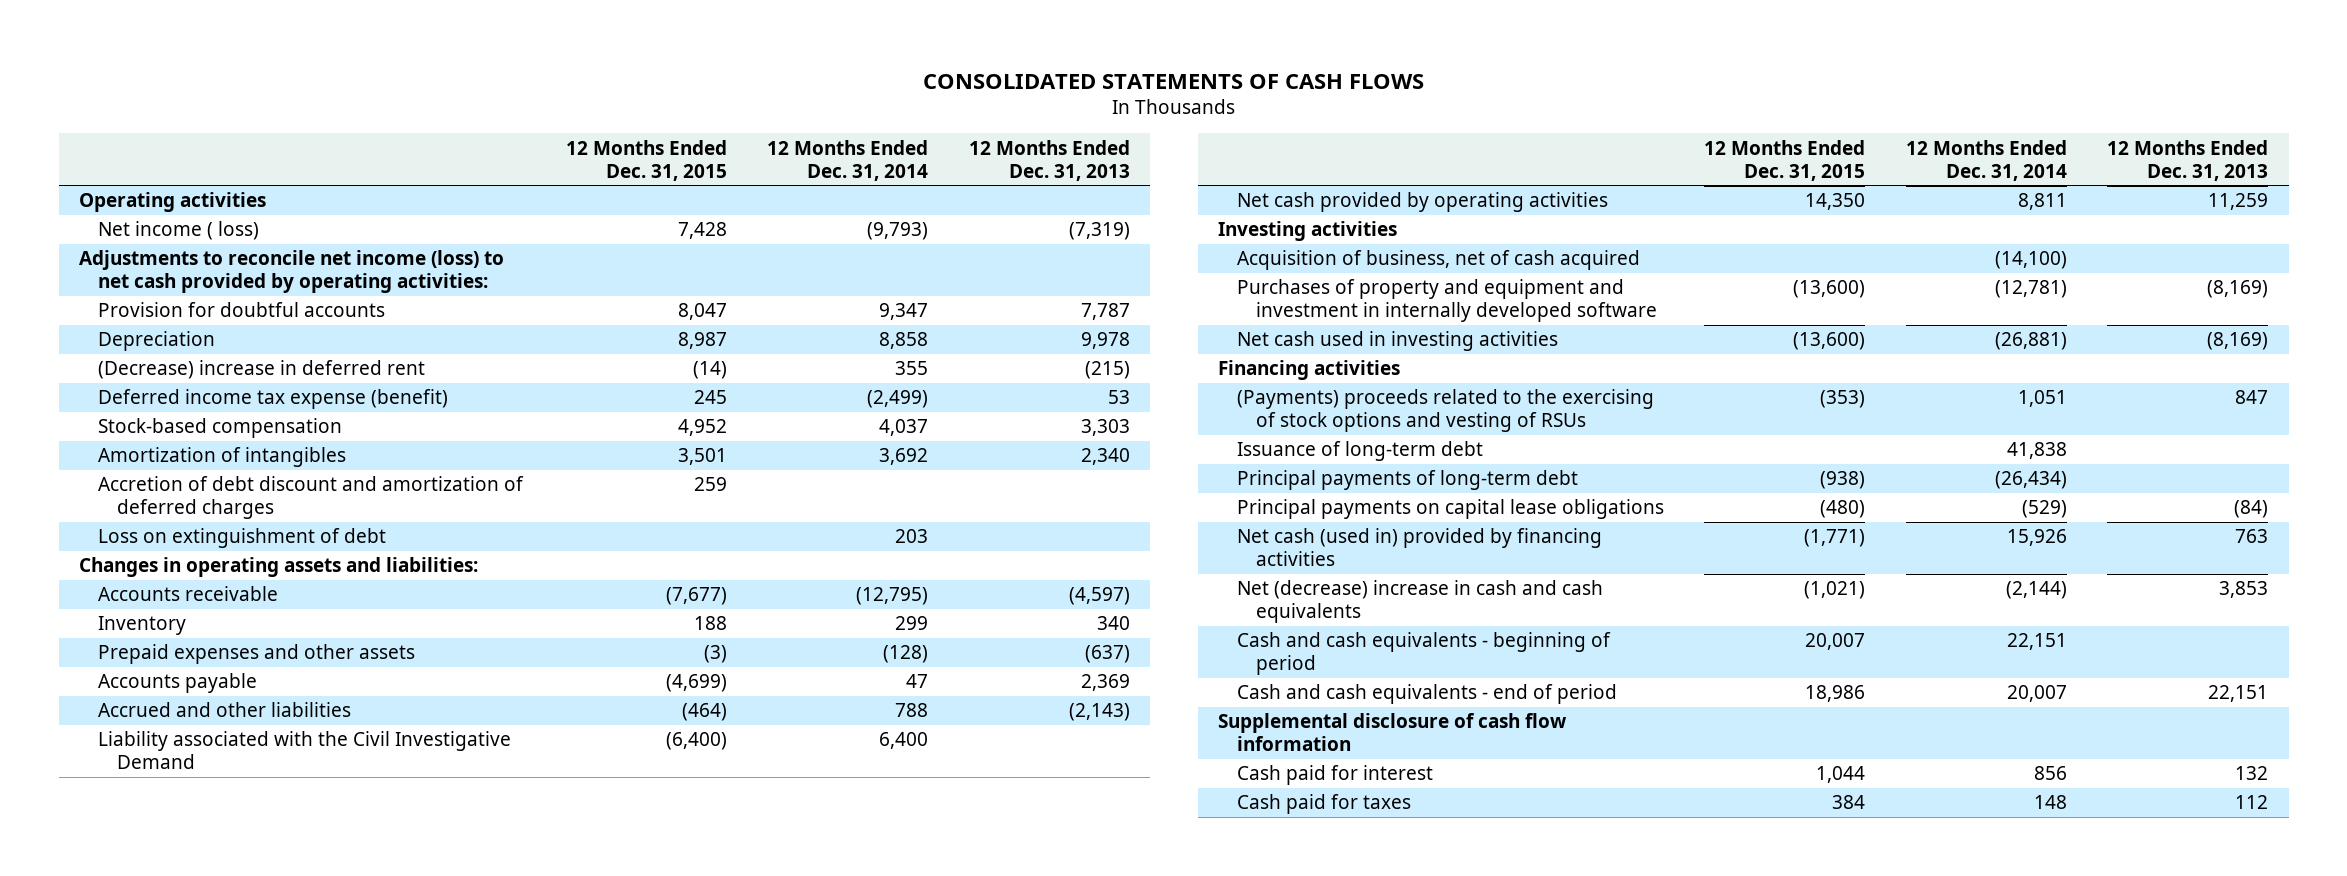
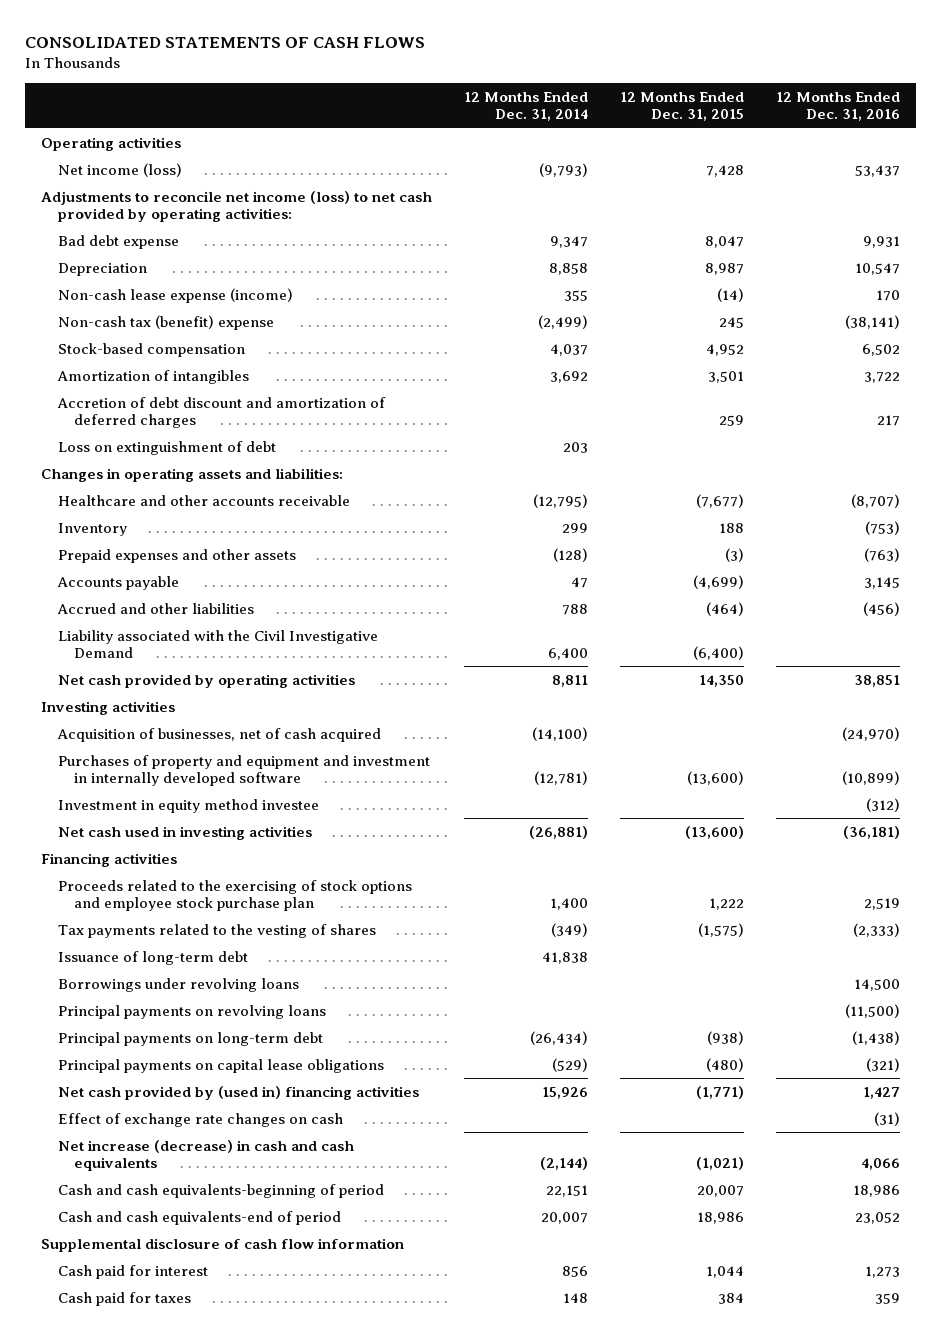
[968,139,1130,181] 12 Months Ended Dec. 31, 2013 -> none
none -> [775,91,900,122] 12 Months Ended Dec. 31, 2016
[98,221,260,241] Net income ( loss) -> [57,162,182,177] Net income (loss)
[98,302,386,318] Provision for doubtful accounts -> [57,234,179,249] Bad debt expense
[98,360,426,380] (Decrease) increase in deferred rent -> [57,287,293,303] Non-cash lease expense (income)
[98,389,449,410] Deferred income tax expense (benefit) -> [57,314,274,330] Non-cash tax (benefit) expense
[98,586,279,602] Accounts receivable -> [57,494,350,506] Healthcare and other accounts receivable
[1236,250,1640,271] Acquisition of business, net of cash acquired -> [56,727,381,742] Acquisition of businesses, net of cash acquired
none -> [57,798,319,813] Investment in equity method investee
[1236,389,1654,433] (Payments) proceeds related to the exercising of stock options and vesting of RSUs -> [57,879,412,912] Proceeds related to the exercising of stock options and employee stock purchase plan
[1820,390,1866,409] (353) -> [708,898,744,911] 1,222
[2017,390,2067,408] 1,051 -> [549,898,588,911] 1,400
none -> [57,923,376,938] Tax payments related to the vesting of shares
none -> [57,977,299,992] Borrowings under revolving loans
none -> [57,1004,326,1019] Principal payments on revolving loans
[1236,470,1578,491] Principal payments of long-term debt -> [57,1031,323,1046] Principal payments on long-term debt
[1236,528,1602,567] Net cash (used in) provided by financing activities -> [57,1085,419,1100] Net cash provided by (used in) financing activities
none -> [57,1112,343,1127] Effect of exchange rate changes on cash
[1236,580,1603,624] Net (decrease) increase in cash and cash equivalents -> [57,1139,354,1172] Net increase (decrease) in cash and cash equivalents
[1236,632,1611,676] Cash and cash equivalents - beginning of period -> [57,1183,384,1198] Cash and cash equivalents-beginning of period
[1236,684,1617,705] Cash and cash equivalents - end of period -> [57,1210,341,1225] Cash and cash equivalents-end of period

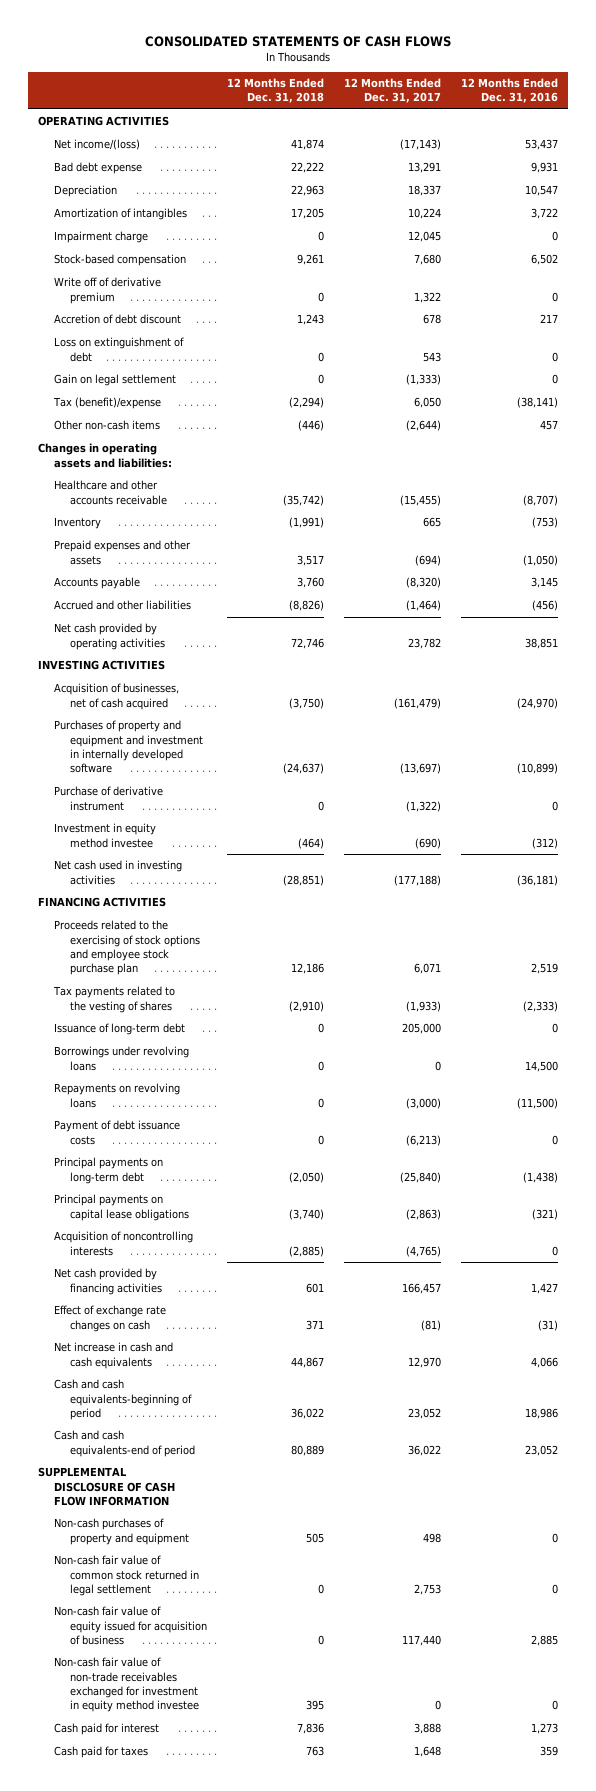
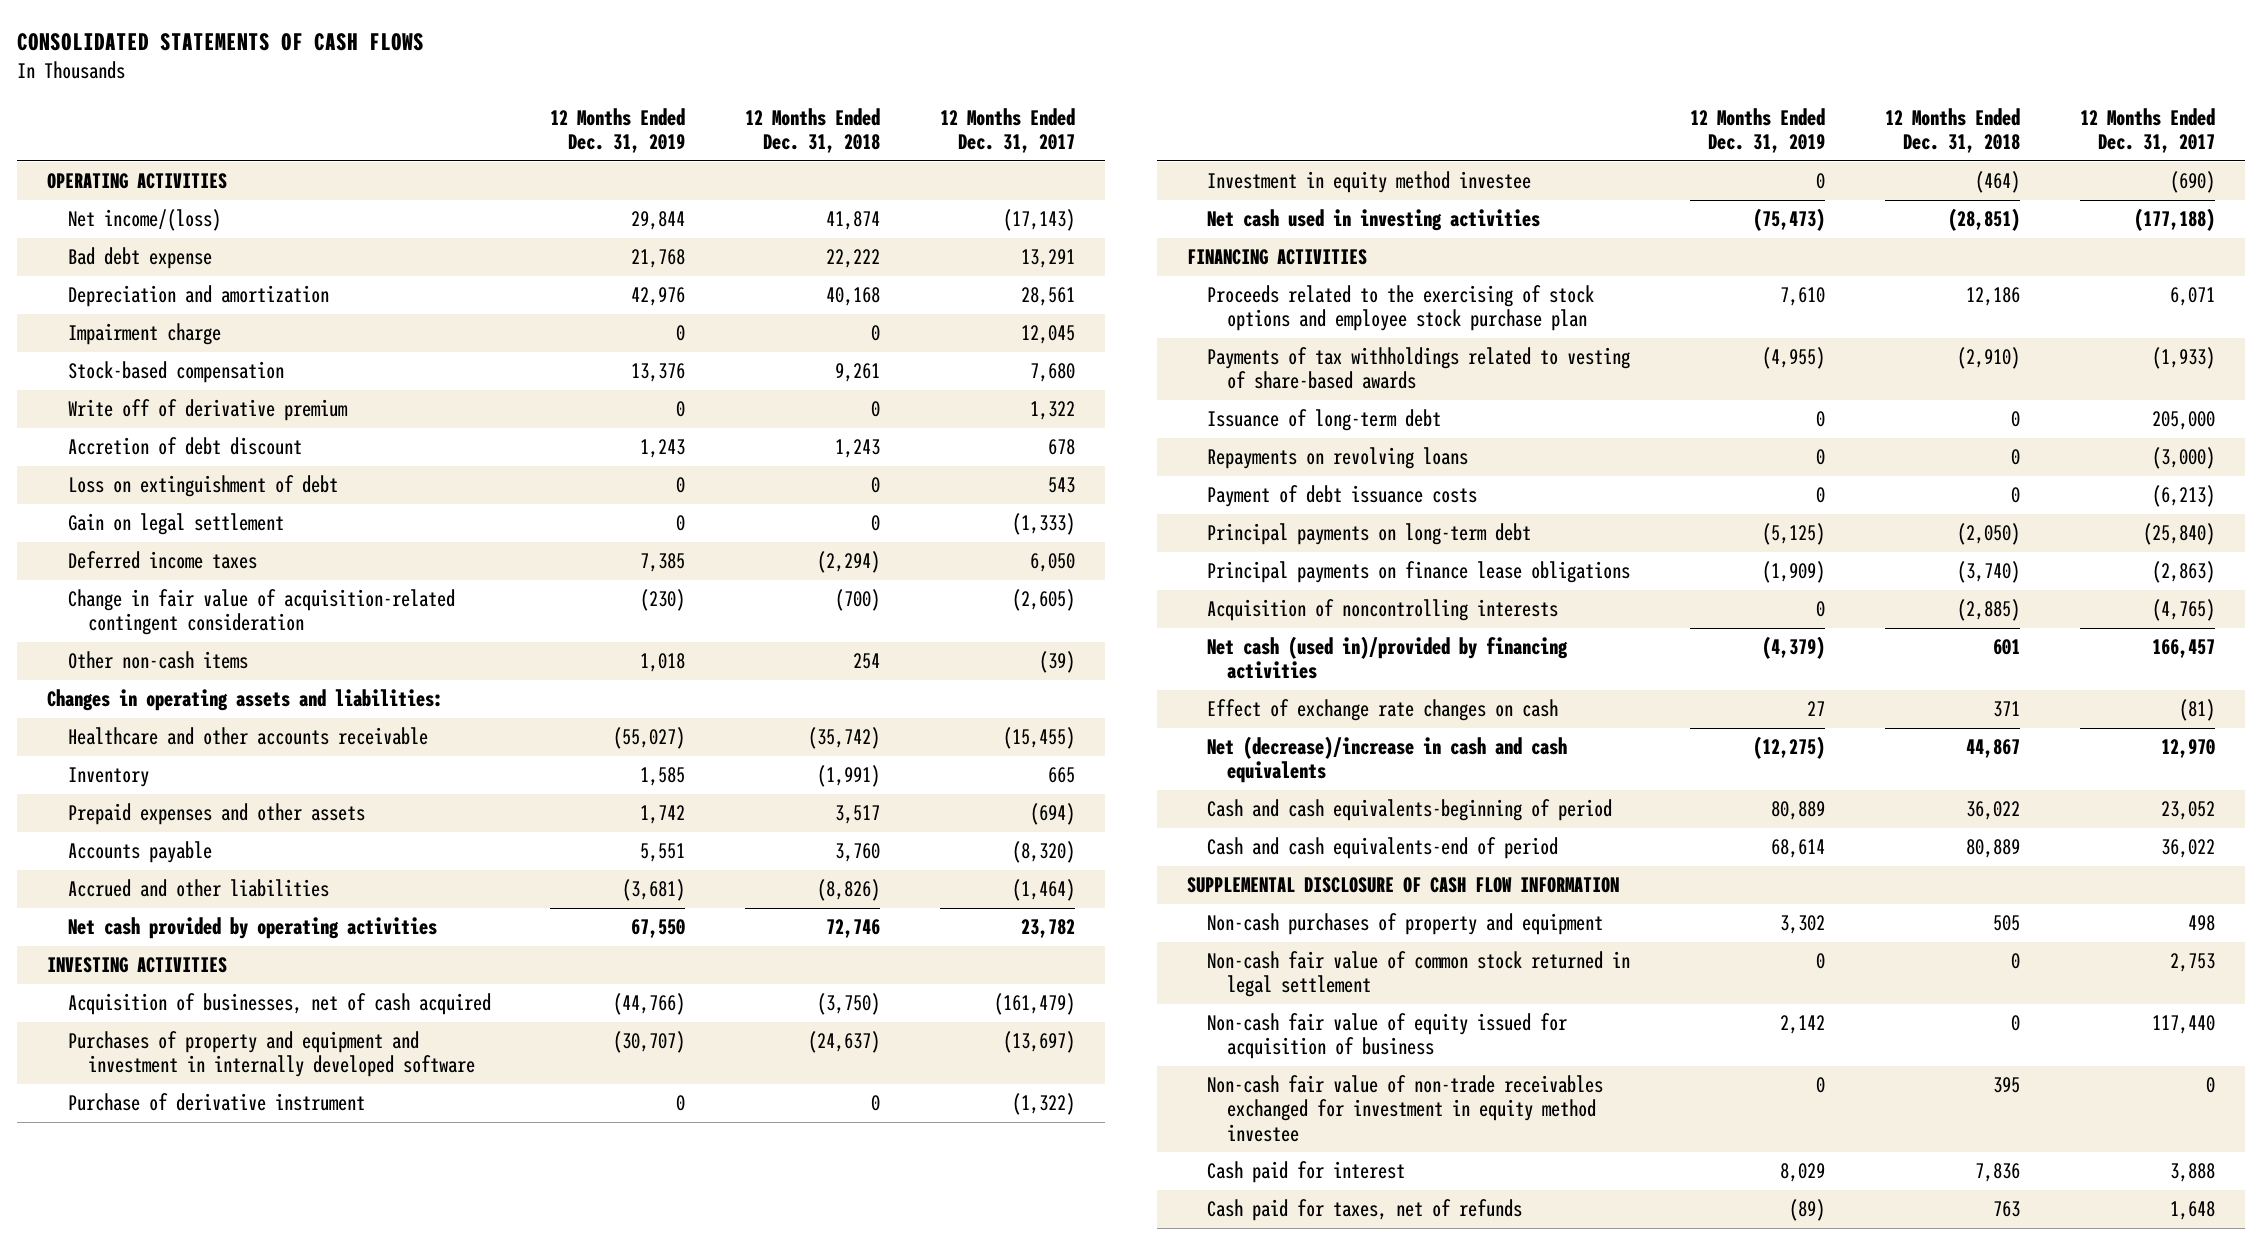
[460,78,558,104] 12 Months Ended Dec. 31, 2016 -> none
none -> [550,108,686,154] 12 Months Ended Dec. 31, 2019
[54,185,118,198] Depreciation -> none
[54,208,188,221] Amortization of intangibles -> none
none -> [67,285,329,308] Depreciation and amortization
[53,397,162,410] Tax (benefit)/expense -> [67,551,257,570] Deferred income taxes
none -> [67,589,455,636] Change in fair value of acquisition-related contingent consideration
[297,420,324,432] (446) -> [853,653,881,670] 254
[405,420,441,432] (2,644) -> [1039,651,1076,674] (39)
[53,986,176,1013] Tax payments related to the vesting of shares -> [1207,347,1631,390] Payments of tax withholdings related to vesting of share-based awards
[54,1046,190,1071] Borrowings under revolving loans -> none
[54,1194,190,1221] Principal payments on capital lease obligations -> [1207,561,1631,584] Principal payments on finance lease obligations
[54,1268,163,1295] Net cash provided by financing activities -> [1207,636,1569,680] Net cash (used in)/provided by financing activities
[54,1342,174,1369] Net increase in cash and cash equivalents -> [1207,736,1568,784] Net (decrease)/increase in cash and cash equivalents
[54,1746,149,1759] Cash paid for taxes -> [1207,1199,1523,1222] Cash paid for taxes, net of refunds

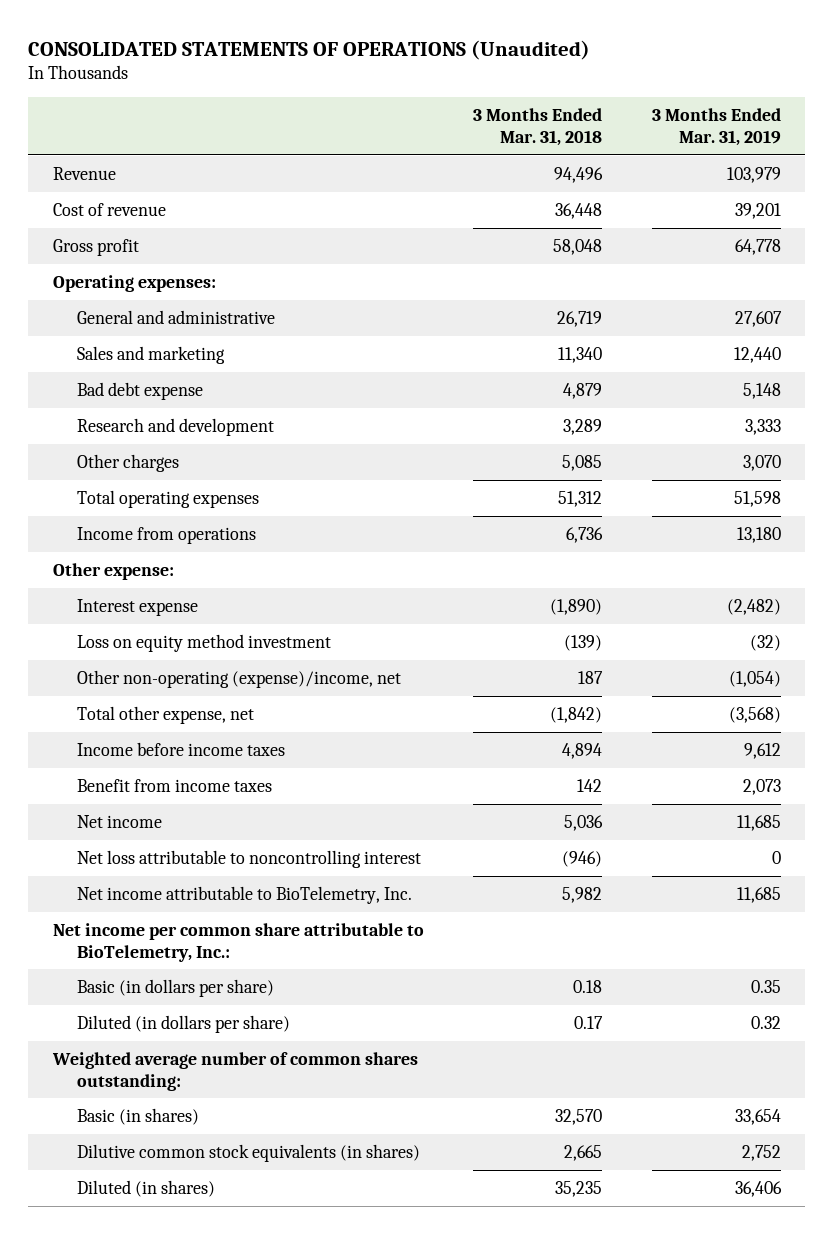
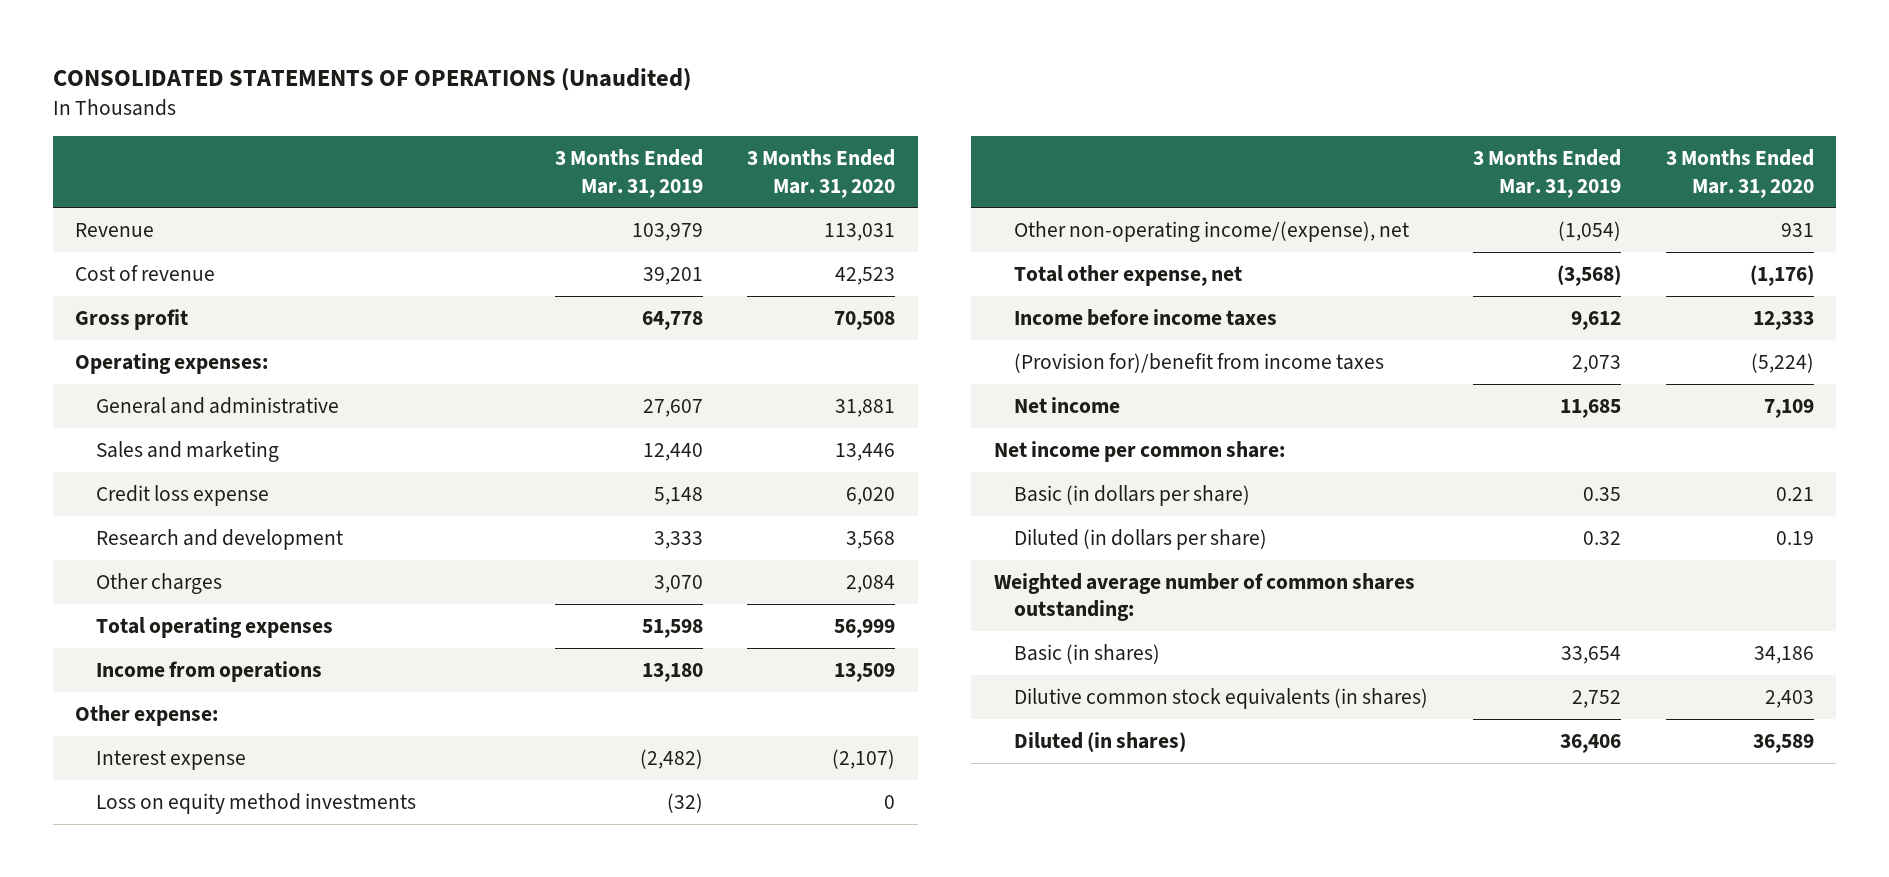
[473,107,603,146] 3 Months Ended Mar. 31, 2018 -> none
none -> [747,149,896,198] 3 Months Ended Mar. 31, 2020
[76,381,203,400] Bad debt expense -> [95,484,269,506] Credit loss expense
[76,633,331,652] Loss on equity method investment -> [95,792,416,814] Loss on equity method investments
[76,669,401,688] Other non-operating (expense)/income, net -> [1013,220,1409,242] Other non-operating income/(expense), net
[76,778,272,792] Benefit from income taxes -> [1013,352,1384,373] (Provision for)/benefit from income taxes
[76,849,421,868] Net loss attributable to noncontrolling interest -> none
[76,885,412,904] Net income attributable to BioTelemetry, Inc. -> none
[52,922,424,962] Net income per common share attributable to BioTelemetry, Inc.: -> [993,440,1285,462] Net income per common share:

